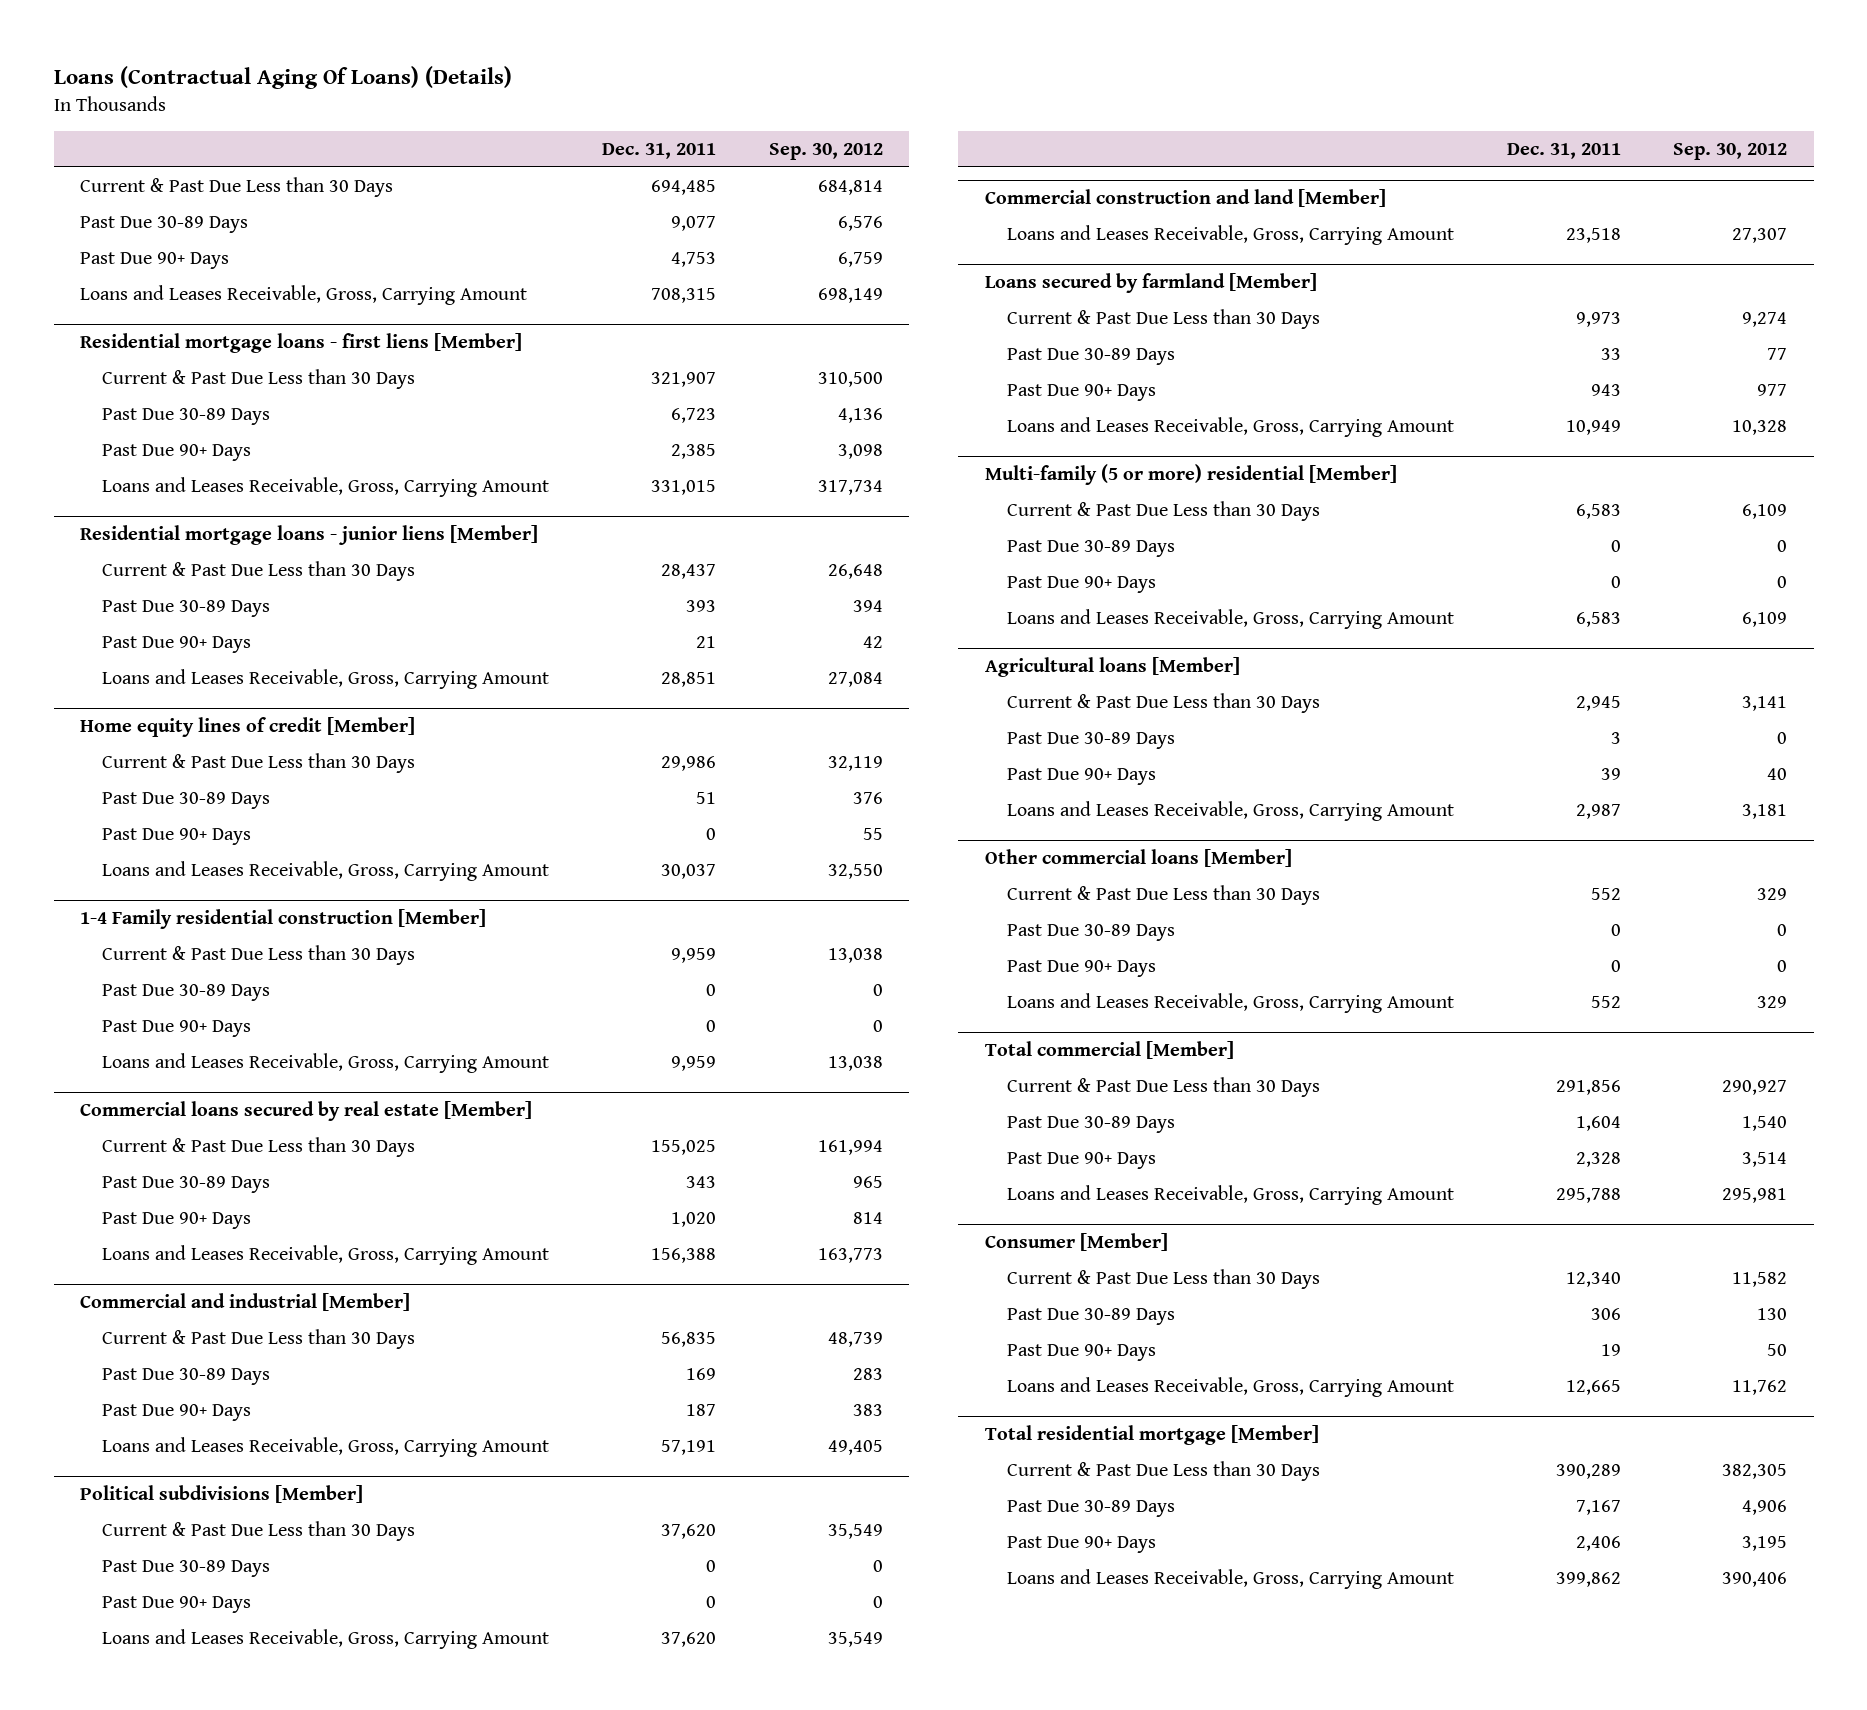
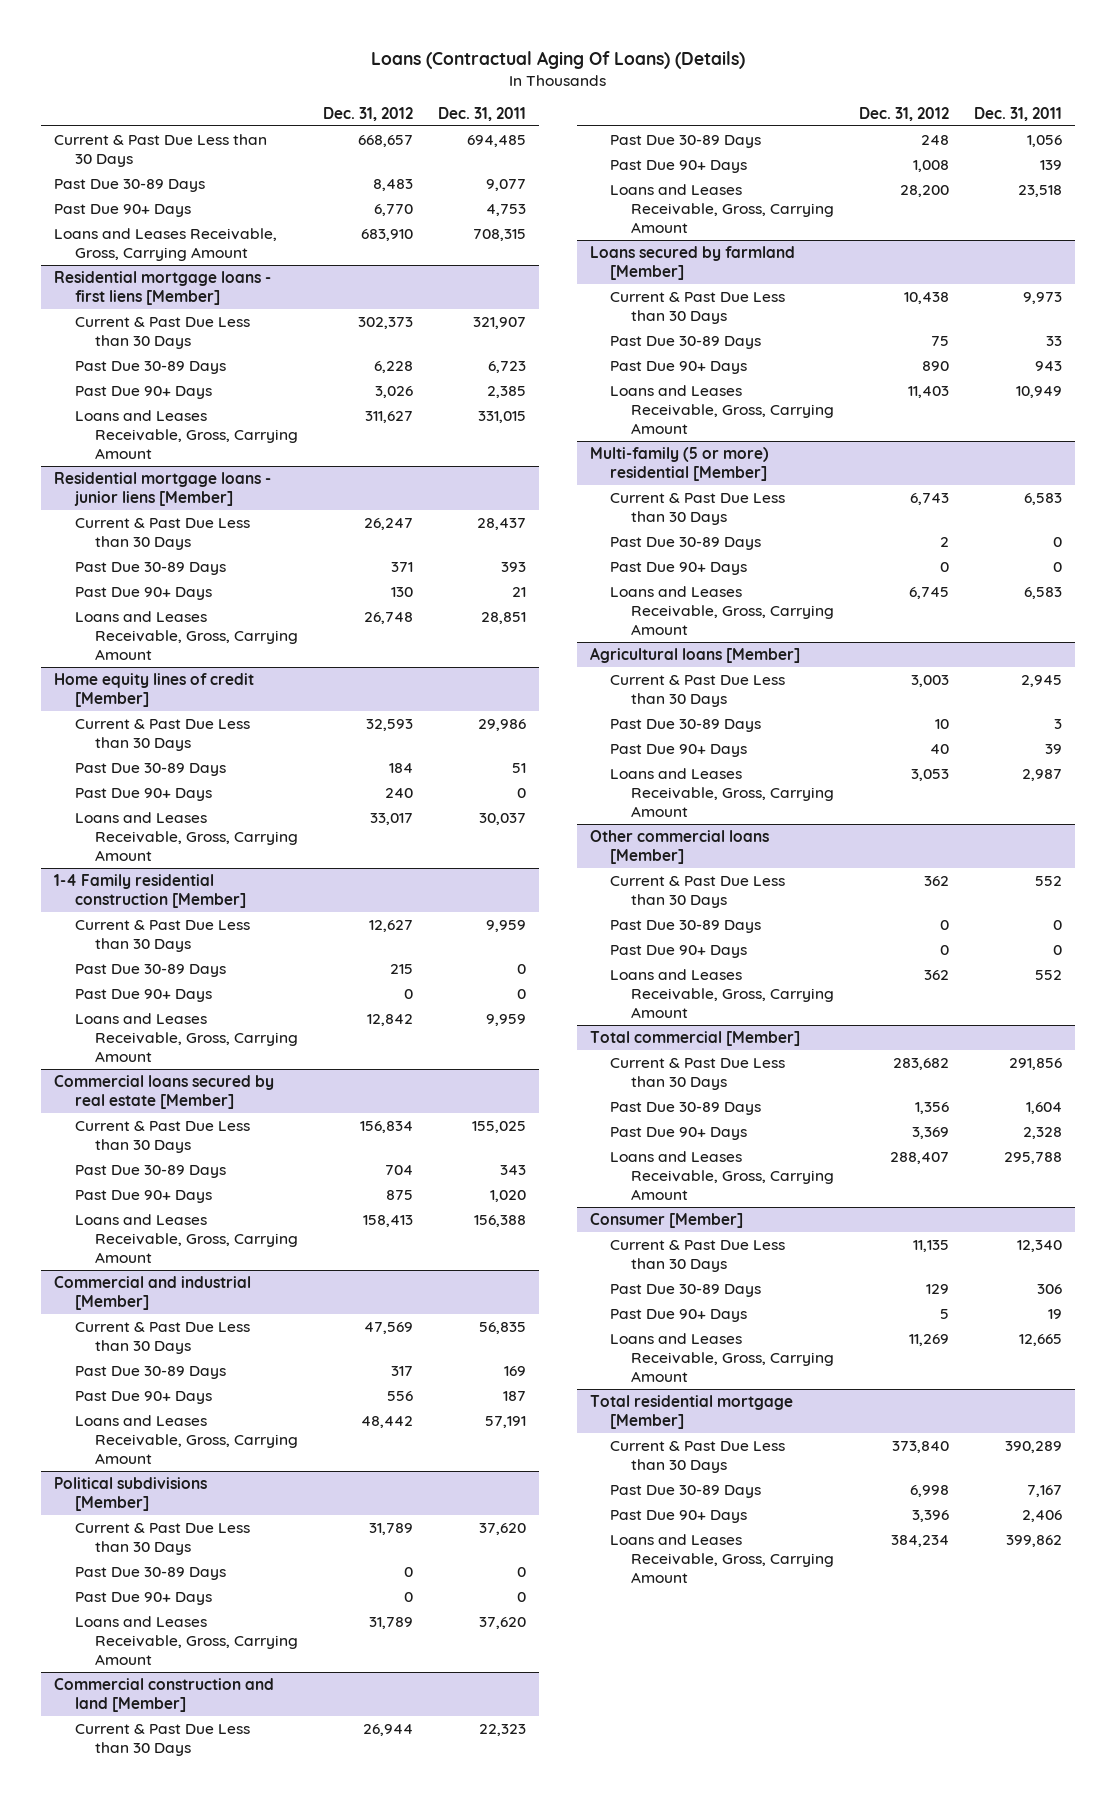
[768,142,883,160] Sep. 30, 2012 -> none
none -> [323,106,414,121] Dec. 31, 2012
none -> [74,1723,250,1756] Current & Past Due Less than 30 Days
none -> [610,134,762,148] Past Due 30-89 Days
none -> [610,159,748,173] Past Due 90+ Days

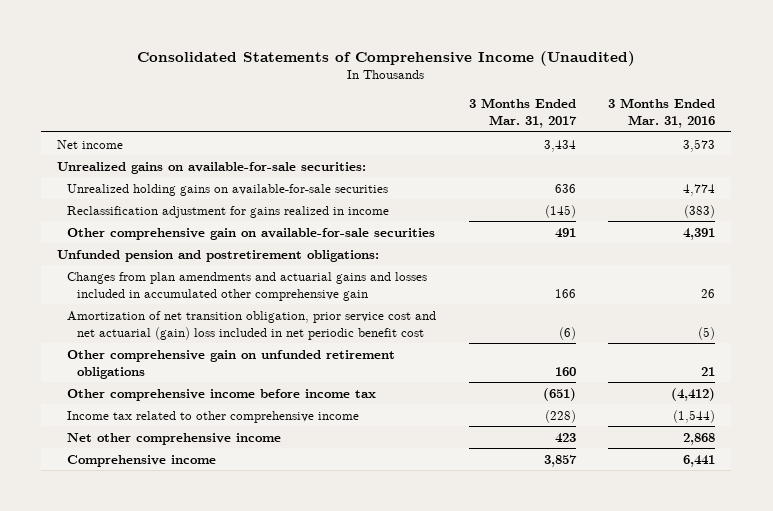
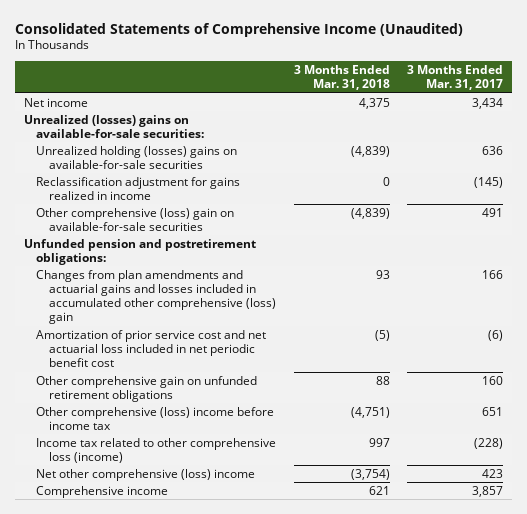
[608,98,716,129] 3 Months Ended Mar. 31, 2016 -> none
none -> [293,65,390,91] 3 Months Ended Mar. 31, 2018
[57,161,367,174] Unrealized gains on available-for-sale securities: -> [24,114,205,138] Unrealized (losses) gains on available-for-sale securities:
[67,183,389,196] Unrealized holding gains on available-for-sale securities -> [36,145,238,169] Unrealized holding (losses) gains on available-for-sale securities
[67,227,436,240] Other comprehensive gain on available-for-sale securities -> [36,207,235,231] Other comprehensive (loss) gain on available-for-sale securities
[67,271,428,301] Changes from plan amendments and actuarial gains and losses included in accumulated other comprehensive gain -> [36,269,276,325] Changes from plan amendments and actuarial gains and losses included in accumulated other comprehensive (loss) gain
[67,310,437,340] Amortization of net transition obligation, prior service cost and net actuarial (gain) loss included in net periodic benefit cost -> [36,329,267,368] Amortization of prior service cost and net actuarial loss included in net periodic benefit cost
[67,388,377,401] Other comprehensive income before income tax -> [36,406,275,430] Other comprehensive (loss) income before income tax
[542,387,576,401] (651) -> [481,406,503,416] 651
[67,410,360,423] Income tax related to other comprehensive income -> [36,437,277,463] Income tax related to other comprehensive loss (income)
[67,432,282,445] Net other comprehensive income -> [36,468,256,481] Net other comprehensive (loss) income

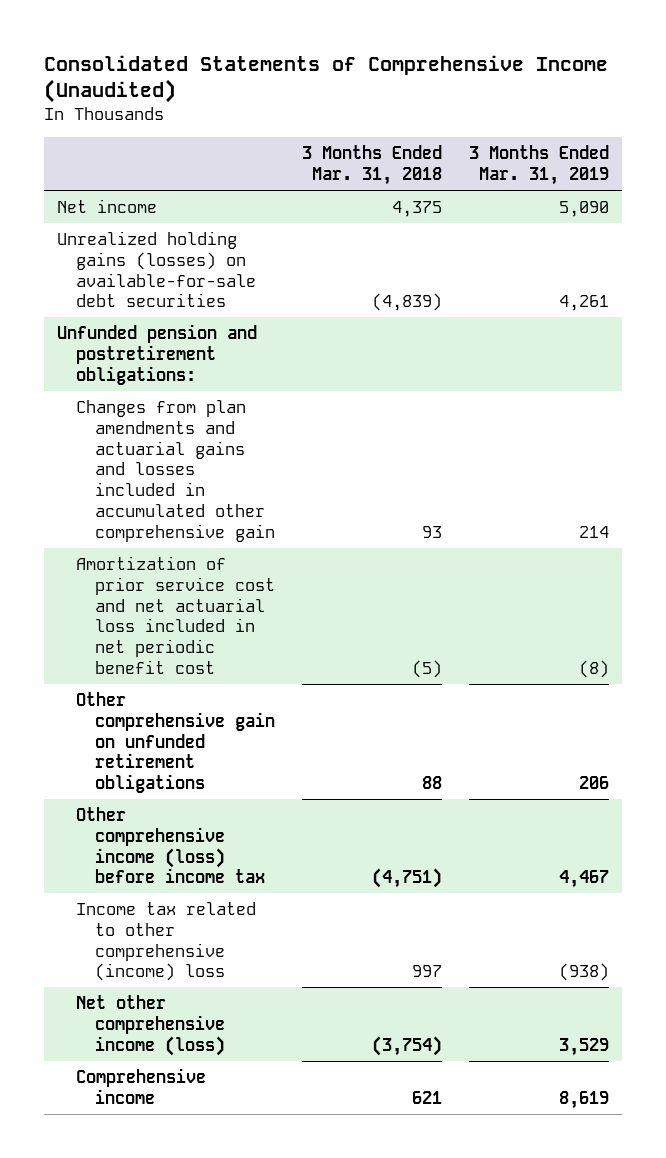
[406,65,503,91] 3 Months Ended Mar. 31, 2017 -> none
none -> [468,145,609,186] 3 Months Ended Mar. 31, 2019
[24,114,205,138] Unrealized (losses) gains on available-for-sale securities: -> none
[36,176,241,200] Reclassification adjustment for gains realized in income -> none
[36,207,235,231] Other comprehensive (loss) gain on available-for-sale securities -> none
[36,145,238,169] Unrealized holding (losses) gains on available-for-sale securities -> [57,230,257,308] Unrealized holding gains (losses) on available-for-sale debt securities
[36,269,276,325] Changes from plan amendments and actuarial gains and losses included in accumulated other comprehensive (loss) gain -> [76,399,275,543] Changes from plan amendments and actuarial gains and losses included in accumulated other comprehensive gain
[36,406,275,430] Other comprehensive (loss) income before income tax -> [76,806,265,884] Other comprehensive income (loss) before income tax
[36,437,277,463] Income tax related to other comprehensive loss (income) -> [76,901,257,982] Income tax related to other comprehensive (income) loss
[36,468,256,481] Net other comprehensive (loss) income -> [76,994,225,1056] Net other comprehensive income (loss)

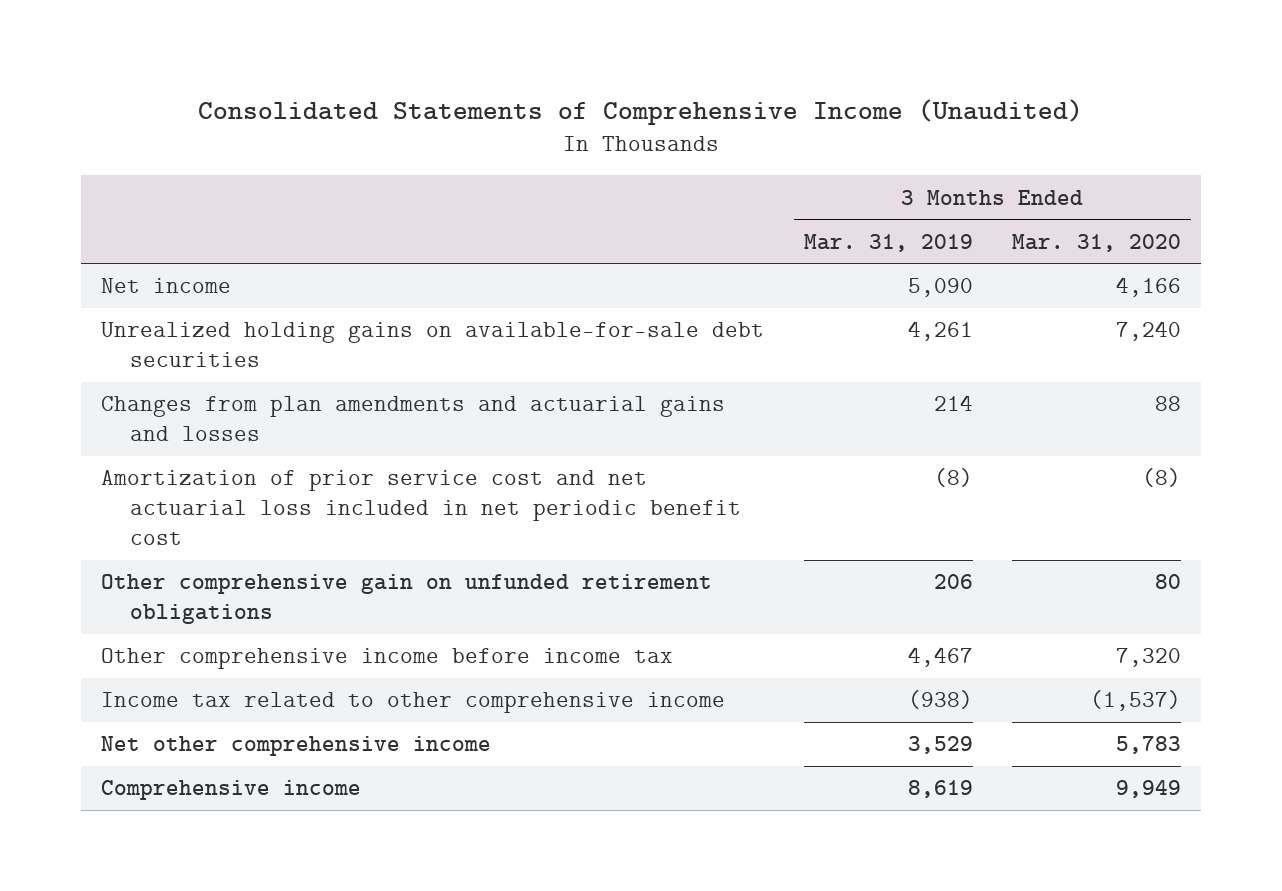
[301,145,442,186] 3 Months Ended Mar. 31, 2018 -> none
none -> [1012,233,1182,252] Mar. 31, 2020
[57,323,258,385] Unfunded pension and postretirement obligations: -> none
[57,230,257,308] Unrealized holding gains (losses) on available-for-sale debt securities -> [101,322,765,368] Unrealized holding gains on available-for-sale debt securities
[76,399,275,543] Changes from plan amendments and actuarial gains and losses included in accumulated other comprehensive gain -> [101,396,726,442] Changes from plan amendments and actuarial gains and losses
[76,806,265,884] Other comprehensive income (loss) before income tax -> [101,648,674,670] Other comprehensive income before income tax
[76,901,257,982] Income tax related to other comprehensive (income) loss -> [101,692,726,714] Income tax related to other comprehensive income
[76,994,225,1056] Net other comprehensive income (loss) -> [101,736,492,757] Net other comprehensive income

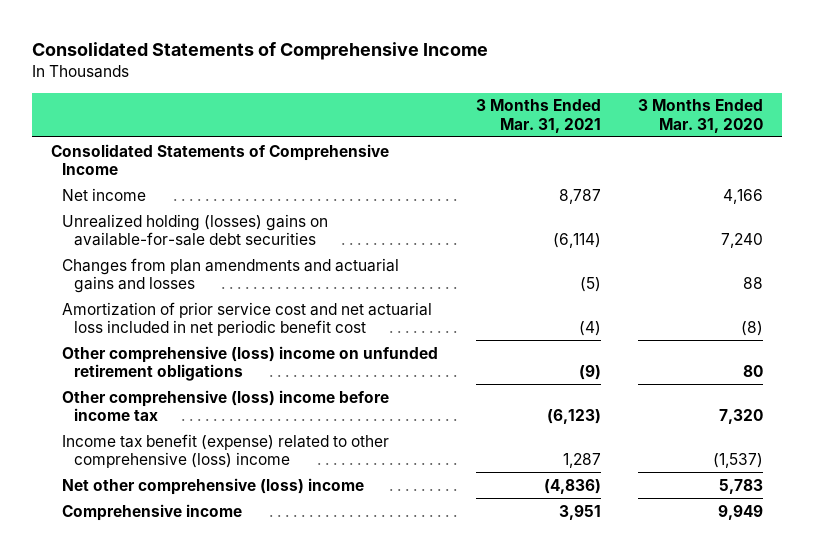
[198,98,1084,125] Consolidated Statements of Comprehensive Income (Unaudited) -> [31,42,488,61] Consolidated Statements of Comprehensive Income
[803,233,973,252] Mar. 31, 2019 -> none
none -> [475,99,601,133] 3 Months Ended Mar. 31, 2021
none -> [50,143,389,176] Consolidated Statements of Comprehensive Income
[101,322,765,368] Unrealized holding gains on available-for-sale debt securities -> [62,213,329,247] Unrealized holding (losses) gains on available-for-sale debt securities
[101,574,713,625] Other comprehensive gain on unfunded retirement obligations -> [62,345,439,382] Other comprehensive (loss) income on unfunded retirement obligations
[101,648,674,670] Other comprehensive income before income tax -> [62,389,390,422] Other comprehensive (loss) income before income tax
[101,692,726,714] Income tax related to other comprehensive income -> [62,433,390,469] Income tax benefit (expense) related to other comprehensive (loss) income
[101,736,492,757] Net other comprehensive income -> [62,477,365,495] Net other comprehensive (loss) income

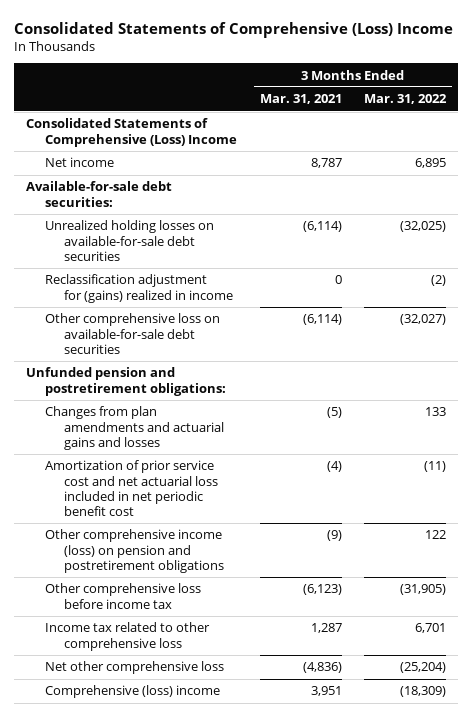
[31,42,488,61] Consolidated Statements of Comprehensive Income -> [14,21,454,38] Consolidated Statements of Comprehensive (Loss) Income
[638,99,764,133] 3 Months Ended Mar. 31, 2020 -> none
none -> [364,94,448,105] Mar. 31, 2022
[50,143,389,176] Consolidated Statements of Comprehensive Income -> [25,118,237,147] Consolidated Statements of Comprehensive (Loss) Income
none -> [25,181,172,207] Available-for-sale debt securities:
[62,213,329,247] Unrealized holding (losses) gains on available-for-sale debt securities -> [44,220,214,261] Unrealized holding losses on available-for-sale debt securities
none -> [44,274,234,303] Reclassification adjustment for (gains) realized in income
none -> [44,313,220,354] Other comprehensive loss on available-for-sale debt securities
none -> [25,367,226,396] Unfunded pension and postretirement obligations:
[62,345,439,382] Other comprehensive (loss) income on unfunded retirement obligations -> [44,529,225,573] Other comprehensive income (loss) on pension and postretirement obligations
[62,389,390,422] Other comprehensive (loss) income before income tax -> [44,583,201,609] Other comprehensive loss before income tax
[62,433,390,469] Income tax benefit (expense) related to other comprehensive (loss) income -> [44,622,210,651] Income tax related to other comprehensive loss
[62,477,365,495] Net other comprehensive (loss) income -> [44,661,224,675] Net other comprehensive loss
[62,503,243,521] Comprehensive income -> [44,685,220,699] Comprehensive (loss) income

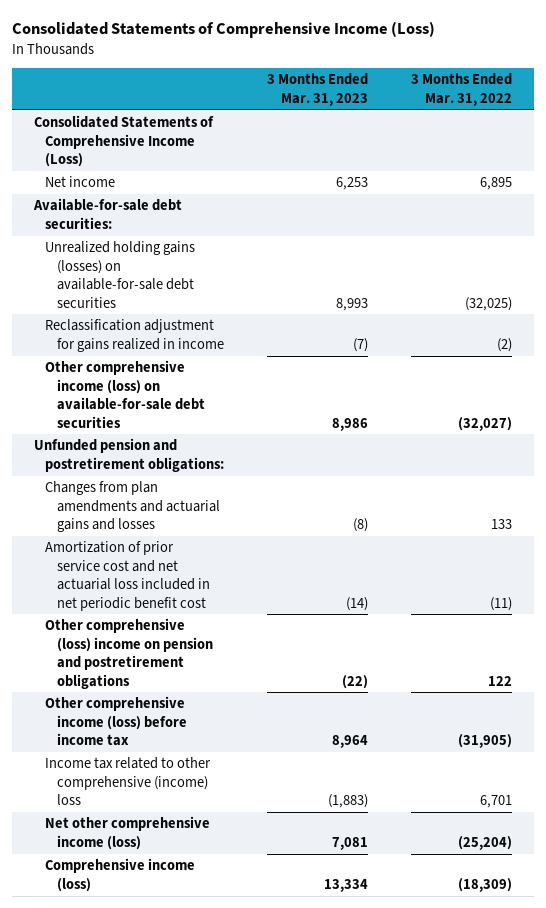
[14,21,454,38] Consolidated Statements of Comprehensive (Loss) Income -> [11,21,435,39] Consolidated Statements of Comprehensive Income (Loss)
[259,94,342,105] Mar. 31, 2021 -> none
none -> [267,73,369,106] 3 Months Ended Mar. 31, 2023
[25,118,237,147] Consolidated Statements of Comprehensive (Loss) Income -> [33,115,214,168] Consolidated Statements of Comprehensive Income (Loss)
[44,220,214,261] Unrealized holding losses on available-for-sale debt securities -> [45,241,196,308] Unrealized holding gains (losses) on available-for-sale debt securities
[44,274,234,303] Reclassification adjustment for (gains) realized in income -> [45,319,224,352] Reclassification adjustment for gains realized in income
[44,313,220,354] Other comprehensive loss on available-for-sale debt securities -> [45,360,205,428] Other comprehensive income (loss) on available-for-sale debt securities
[44,529,225,573] Other comprehensive income (loss) on pension and postretirement obligations -> [45,618,213,689] Other comprehensive (loss) income on pension and postretirement obligations
[44,583,201,609] Other comprehensive loss before income tax -> [45,696,187,747] Other comprehensive income (loss) before income tax
[44,622,210,651] Income tax related to other comprehensive loss -> [45,757,212,806] Income tax related to other comprehensive (income) loss
[44,661,224,675] Net other comprehensive loss -> [45,816,211,850] Net other comprehensive income (loss)
[44,685,220,699] Comprehensive (loss) income -> [45,858,196,892] Comprehensive income (loss)

